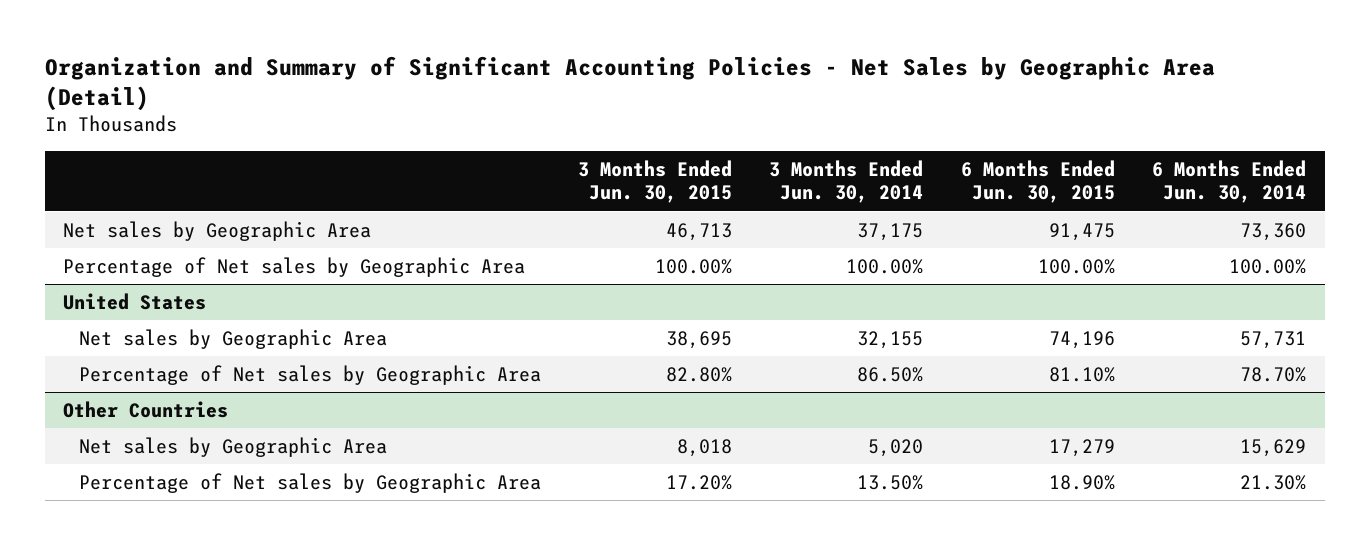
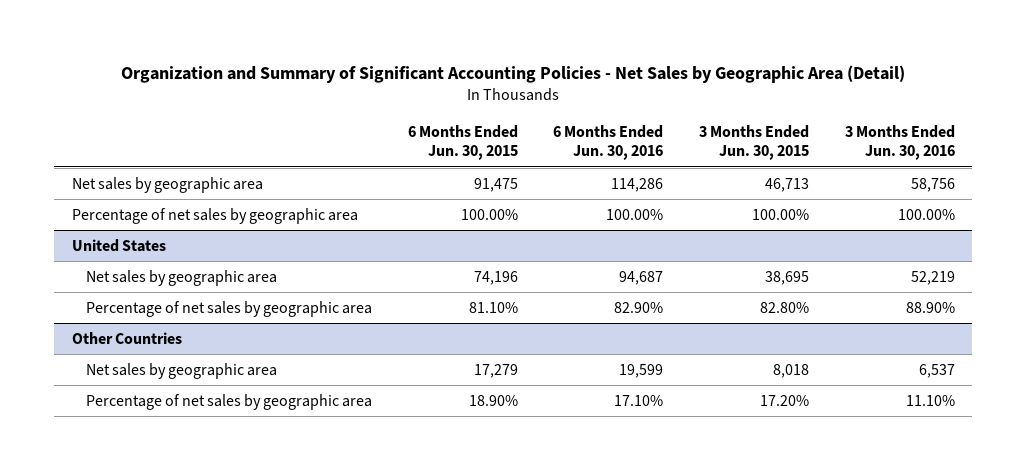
[769,159,924,204] 3 Months Ended Jun. 30, 2014 -> none
[1151,159,1306,204] 6 Months Ended Jun. 30, 2014 -> none
none -> [553,124,664,161] 6 Months Ended Jun. 30, 2016
none -> [844,124,955,161] 3 Months Ended Jun. 30, 2016
[63,220,372,241] Net sales by Geographic Area -> [72,176,264,193] Net sales by geographic area
[63,256,526,277] Percentage of Net sales by Geographic Area -> [72,207,359,224] Percentage of net sales by geographic area
[78,328,387,349] Net sales by Geographic Area -> [86,269,278,286] Net sales by geographic area
[78,364,541,385] Percentage of Net sales by Geographic Area -> [86,300,373,317] Percentage of net sales by geographic area
[78,436,387,457] Net sales by Geographic Area -> [86,362,278,379] Net sales by geographic area
[78,472,541,493] Percentage of Net sales by Geographic Area -> [86,393,373,410] Percentage of net sales by geographic area

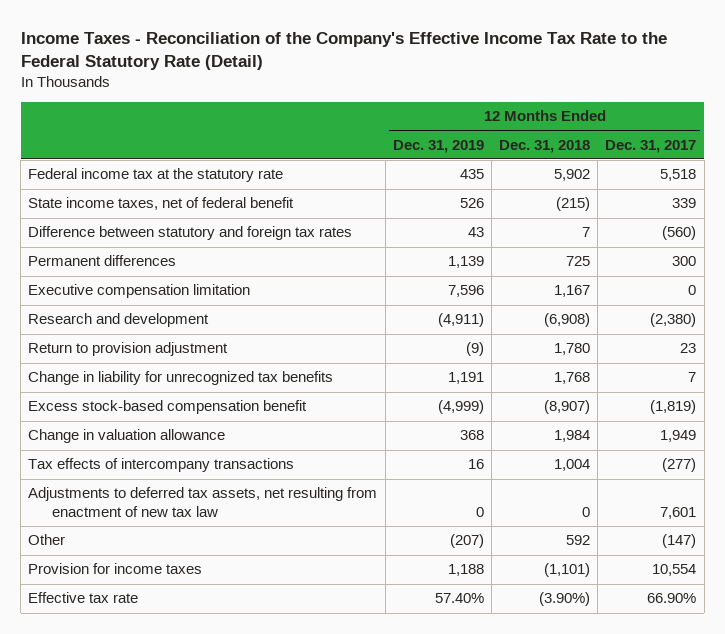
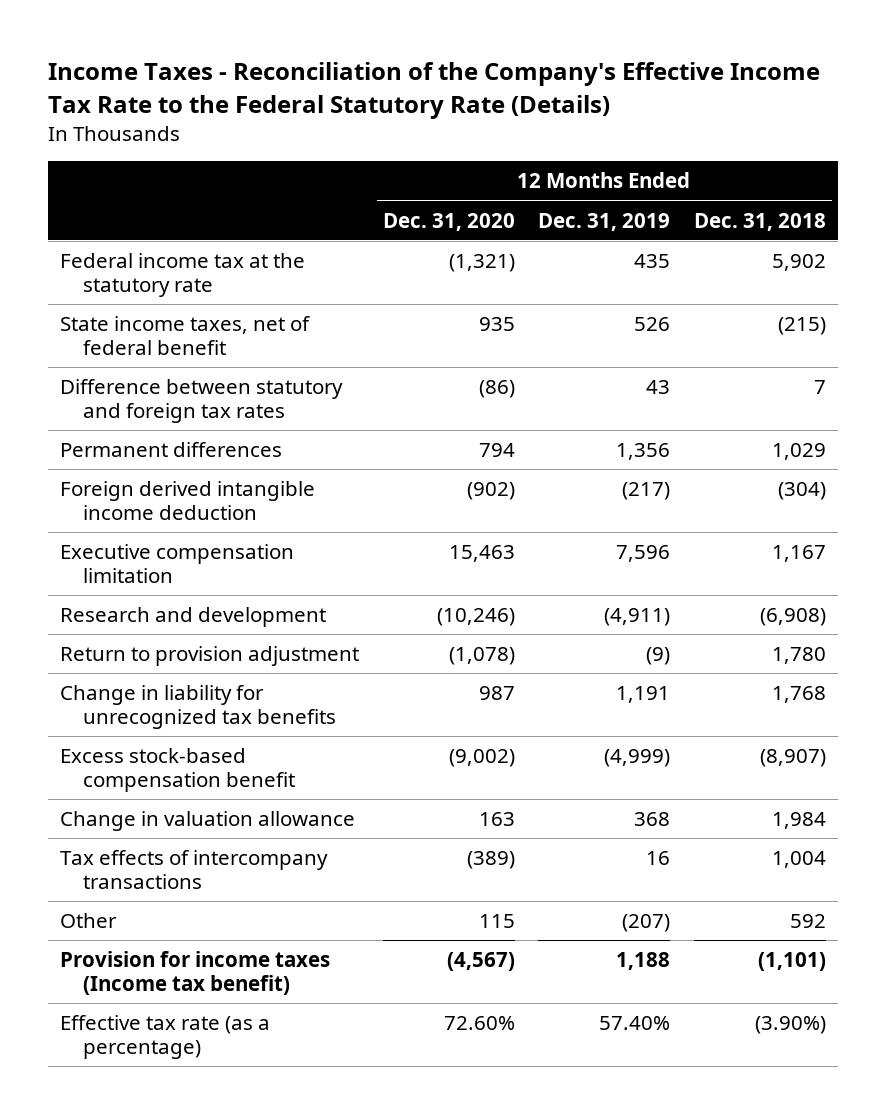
[20,31,667,70] Income Taxes - Reconciliation of the Company's Effective Income Tax Rate to the Federal Statutory Rate (Detail) -> [48,62,821,119] Income Taxes - Reconciliation of the Company's Effective Income Tax Rate to the Federal Statutory Rate (Details)
[605,139,697,153] Dec. 31, 2017 -> none
none -> [382,212,515,231] Dec. 31, 2020
[447,256,484,269] 1,139 -> [616,443,671,461] 1,356
[566,256,591,267] 725 -> [771,443,826,461] 1,029
none -> [59,481,315,521] Foreign derived intangible income deduction
[28,487,378,517] Adjustments to deferred tax assets, net resulting from enactment of new tax law -> none
[28,563,203,575] Provision for income taxes -> [59,951,330,996] Provision for income taxes (Income tax benefit)
[28,592,139,604] Effective tax rate -> [59,1015,270,1060] Effective tax rate (as a percentage)

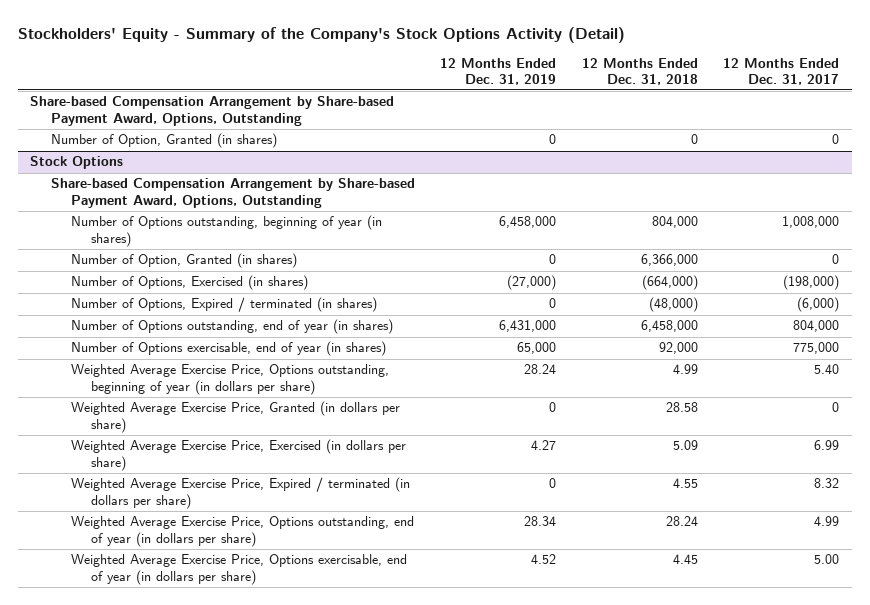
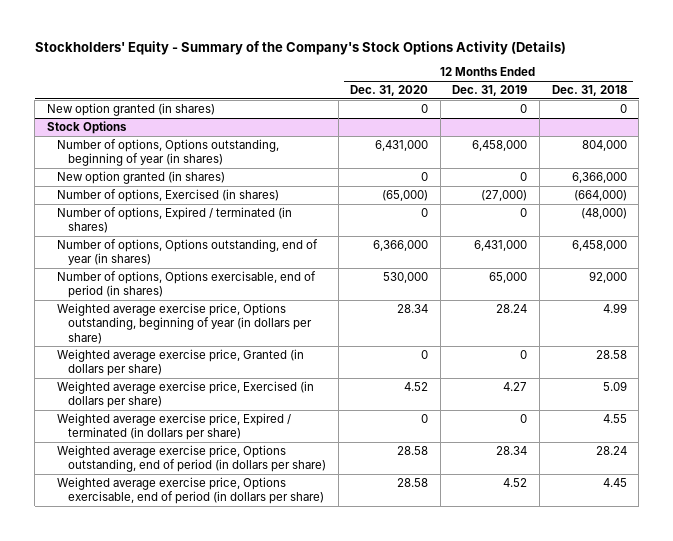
[17,26,625,43] Stockholders' Equity - Summary of the Company's Stock Options Activity (Detail) -> [34,41,566,56] Stockholders' Equity - Summary of the Company's Stock Options Activity (Details)
[723,57,840,85] 12 Months Ended Dec. 31, 2017 -> none
none -> [350,85,429,97] Dec. 31, 2020
[30,96,395,126] Share-based Compensation Arrangement by Share-based Payment Award, Options, Outstanding -> none
[50,133,277,149] Number of Option, Granted (in shares) -> [46,102,215,116] New option granted (in shares)
[50,178,415,208] Share-based Compensation Arrangement by Share-based Payment Award, Options, Outstanding -> none
[70,215,382,247] Number of Options outstanding, beginning of year (in shares) -> [57,138,280,167] Number of options, Options outstanding, beginning of year (in shares)
[70,253,297,269] Number of Option, Granted (in shares) -> [57,170,226,184] New option granted (in shares)
[70,275,308,291] Number of Options, Exercised (in shares) -> [57,188,280,202] Number of options, Exercised (in shares)
[70,297,377,313] Number of Options, Expired / terminated (in shares) -> [57,206,293,234] Number of options, Expired / terminated (in shares)
[70,319,393,335] Number of Options outstanding, end of year (in shares) -> [57,238,319,266] Number of options, Options outstanding, end of year (in shares)
[70,341,386,357] Number of Options exercisable, end of year (in shares) -> [57,270,317,299] Number of options, Options exercisable, end of period (in shares)
[70,364,389,395] Weighted Average Exercise Price, Options outstanding, beginning of year (in dollars per share) -> [57,302,312,344] Weighted average exercise price, Options outstanding, beginning of year (in dollars per share)
[70,401,400,433] Weighted Average Exercise Price, Granted (in dollars per share) -> [57,348,305,377] Weighted average exercise price, Granted (in dollars per share)
[70,439,406,471] Weighted Average Exercise Price, Exercised (in dollars per share) -> [57,380,315,409] Weighted average exercise price, Exercised (in dollars per share)
[70,477,410,509] Weighted Average Exercise Price, Expired / terminated (in dollars per share) -> [57,412,292,441] Weighted average exercise price, Expired / terminated (in dollars per share)
[70,516,414,547] Weighted Average Exercise Price, Options outstanding, end of year (in dollars per share) -> [57,444,326,473] Weighted average exercise price, Options outstanding, end of period (in dollars per share)
[70,554,407,585] Weighted Average Exercise Price, Options exercisable, end of year (in dollars per share) -> [57,476,324,505] Weighted average exercise price, Options exercisable, end of period (in dollars per share)

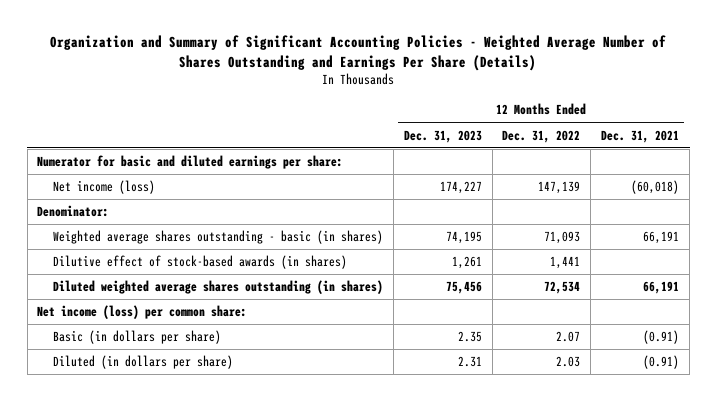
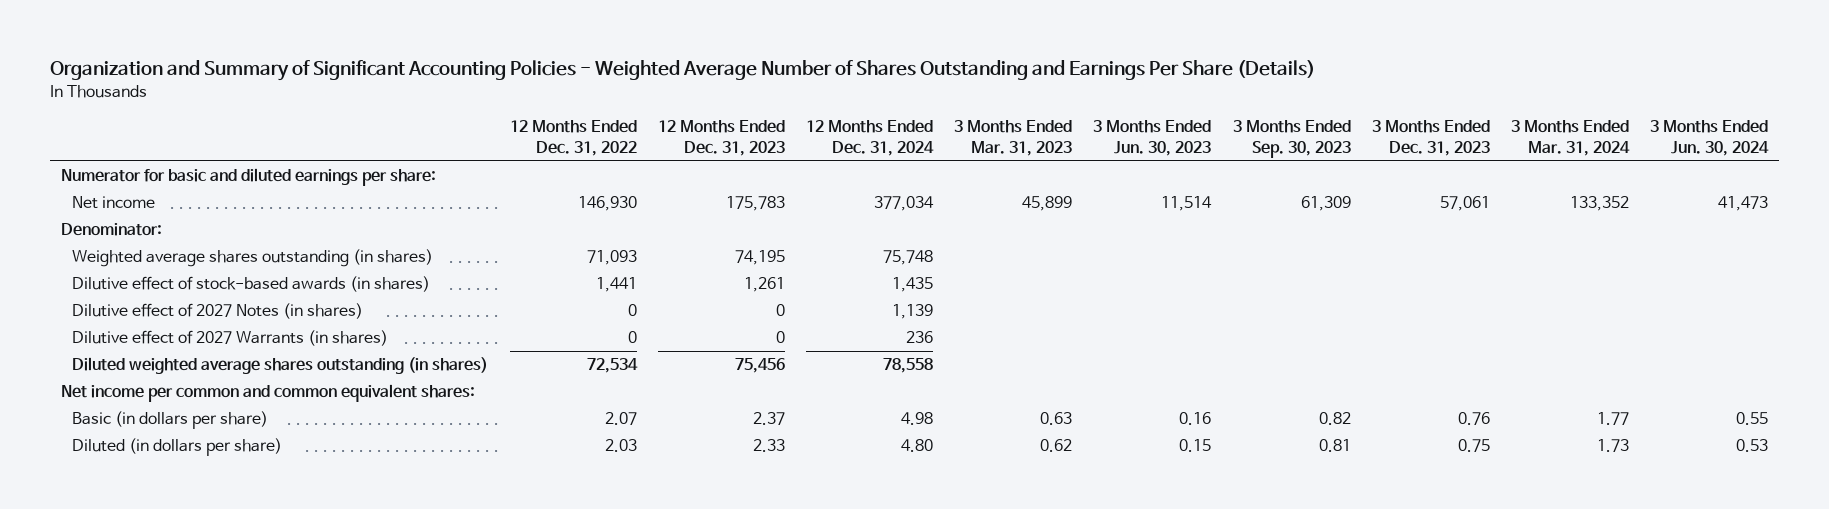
[601,129,680,143] Dec. 31, 2021 -> none
none -> [806,120,935,156] 12 Months Ended Dec. 31, 2024
none -> [954,120,1073,156] 3 Months Ended Mar. 31, 2023
none -> [1093,120,1212,156] 3 Months Ended Jun. 30, 2023
none -> [1232,120,1351,158] 3 Months Ended Sep. 30, 2023
none -> [1371,120,1490,156] 3 Months Ended Dec. 31, 2023
none -> [1511,120,1631,156] 3 Months Ended Mar. 31, 2024
none -> [1650,120,1770,156] 3 Months Ended Jun. 30, 2024
[52,180,155,195] Net income (loss) -> [72,196,156,210] Net income
[439,181,482,195] 174,227 -> [725,196,785,212] 175,783
[538,181,581,195] 147,139 -> [577,196,637,212] 146,930
[52,230,383,245] Weighted average shares outstanding - basic (in shares) -> [72,249,434,268] Weighted average shares outstanding (in shares)
none -> [72,303,364,320] Dilutive effect of 2027 Notes (in shares)
none -> [72,330,389,347] Dilutive effect of 2027 Warrants (in shares)
[37,305,248,320] Net income (loss) per common share: -> [60,384,475,403] Net income per common and common equivalent shares:
[457,331,482,343] 2.35 -> [752,412,785,426] 2.37
[457,356,482,368] 2.31 -> [752,439,785,453] 2.33

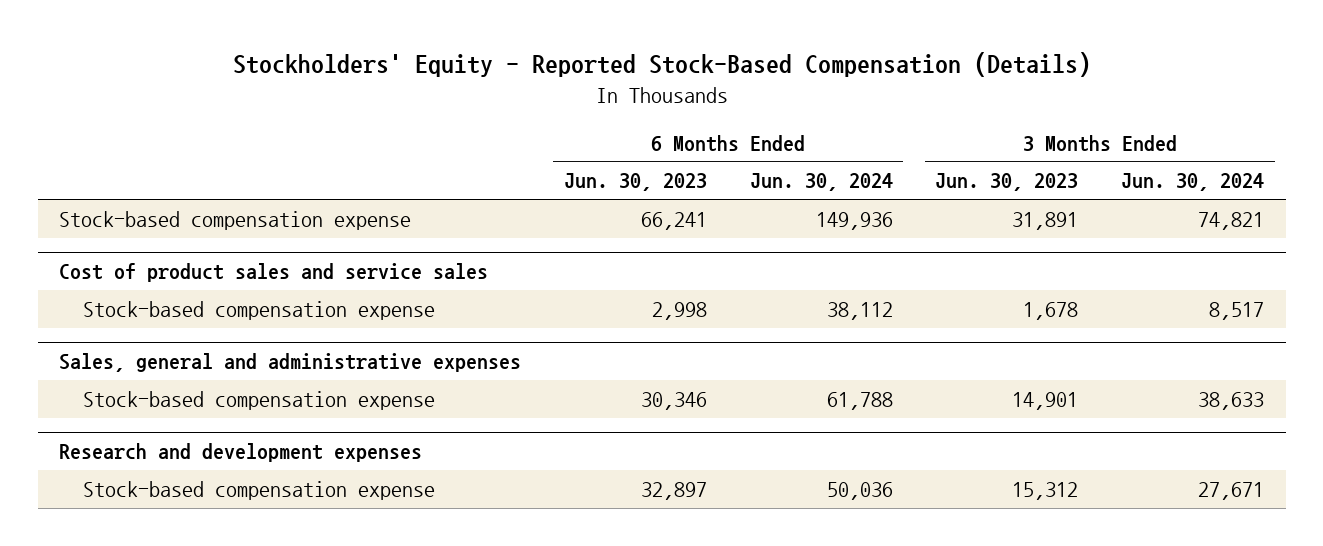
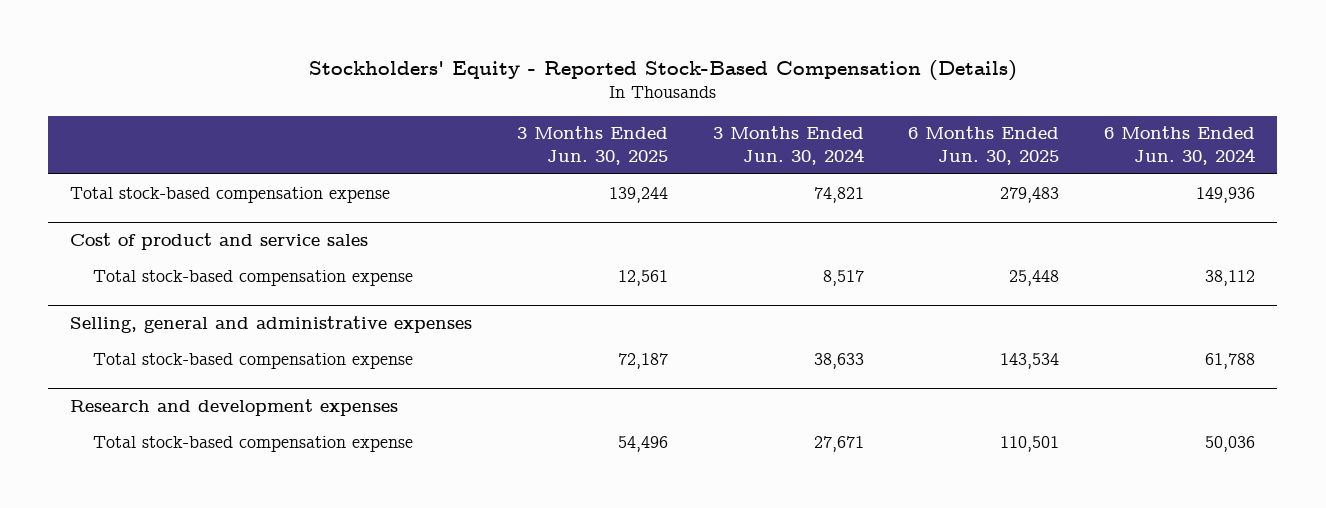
[563,173,707,192] Jun. 30, 2023 -> none
[935,173,1079,192] Jun. 30, 2023 -> none
none -> [517,126,669,165] 3 Months Ended Jun. 30, 2025
none -> [908,126,1060,165] 6 Months Ended Jun. 30, 2025
[59,210,412,230] Stock-based compensation expense -> [70,186,391,203] Total stock-based compensation expense
[59,263,489,283] Cost of product sales and service sales -> [70,232,369,250] Cost of product and service sales
[83,300,436,320] Stock-based compensation expense -> [92,269,413,286] Total stock-based compensation expense
[59,353,522,373] Sales, general and administrative expenses -> [70,315,473,333] Selling, general and administrative expenses
[83,390,436,410] Stock-based compensation expense -> [92,352,413,369] Total stock-based compensation expense
[83,480,436,500] Stock-based compensation expense -> [92,435,413,452] Total stock-based compensation expense

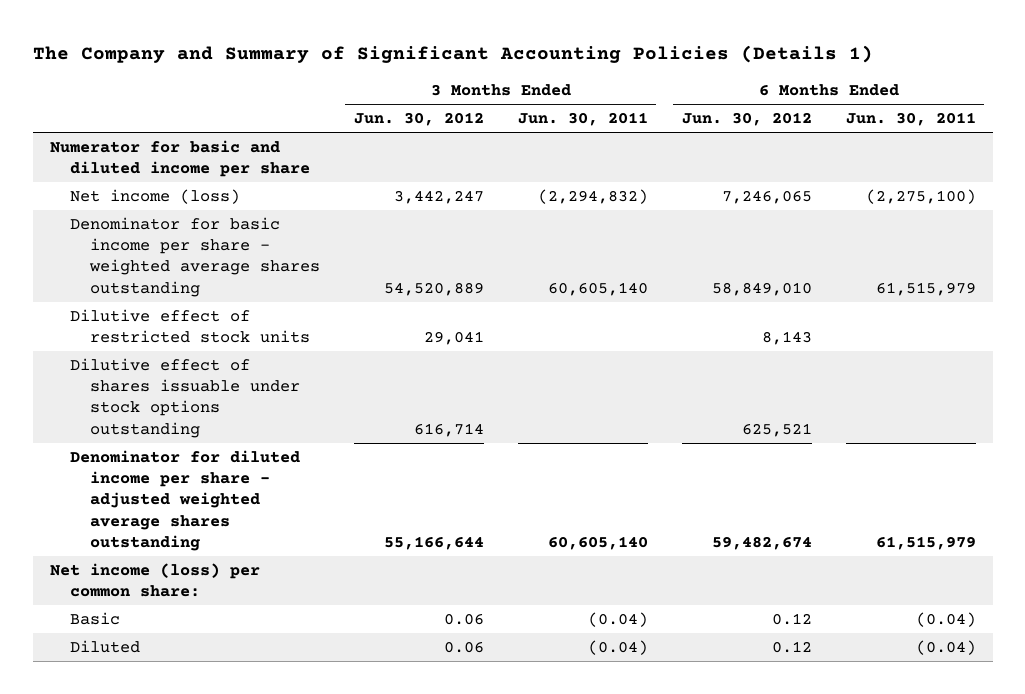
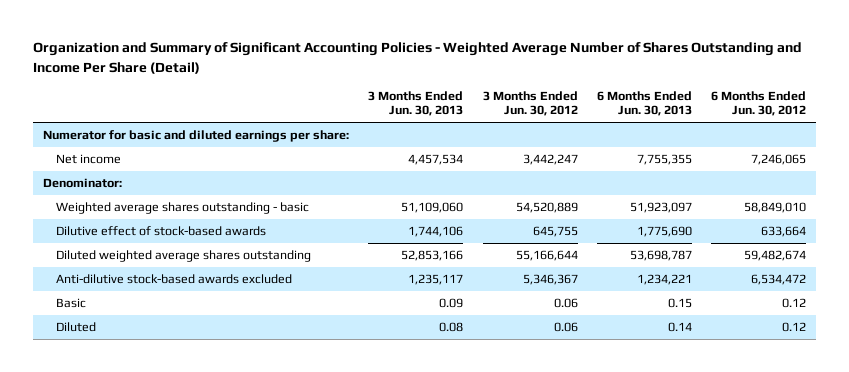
[32,45,873,64] The Company and Summary of Significant Accounting Policies (Details 1) -> [33,42,803,74] Organization and Summary of Significant Accounting Policies - Weighted Average Number of Shares Outstanding and Income Per Share (Detail)
[517,112,648,127] Jun. 30, 2011 -> none
[845,112,976,127] Jun. 30, 2011 -> none
none -> [368,90,464,117] 3 Months Ended Jun. 30, 2013
none -> [596,90,692,117] 6 Months Ended Jun. 30, 2013
[69,308,310,344] Dilutive effect of restricted stock units -> none
[49,562,260,598] Net income (loss) per common share: -> none
[49,139,310,178] Numerator for basic and diluted income per share -> [42,130,349,143] Numerator for basic and diluted earnings per share:
[69,188,240,204] Net income (loss) -> [55,154,121,165] Net income
none -> [42,178,122,189] Denominator:
[69,216,320,297] Denominator for basic income per share - weighted average shares outstanding -> [55,202,309,215] Weighted average shares outstanding - basic
[69,357,300,438] Dilutive effect of shares issuable under stock options outstanding -> [55,226,266,237] Dilutive effect of stock-based awards
[413,422,484,437] 616,714 -> [532,226,578,238] 645,755
[741,422,812,437] 625,521 -> [761,226,807,238] 633,664
[69,449,300,551] Denominator for diluted income per share - adjusted weighted average shares outstanding -> [55,250,311,263] Diluted weighted average shares outstanding
none -> [55,274,292,285] Anti-dilutive stock-based awards excluded

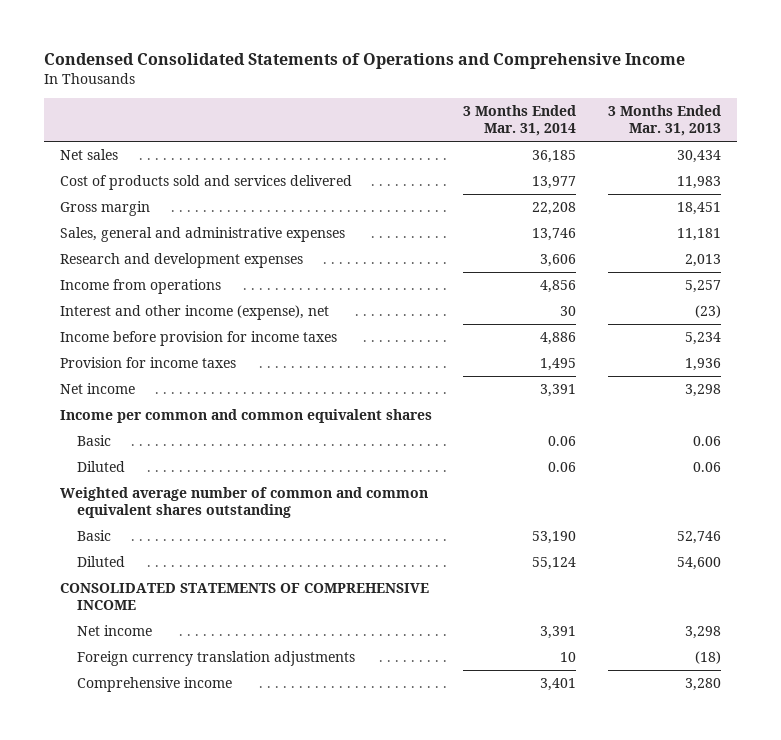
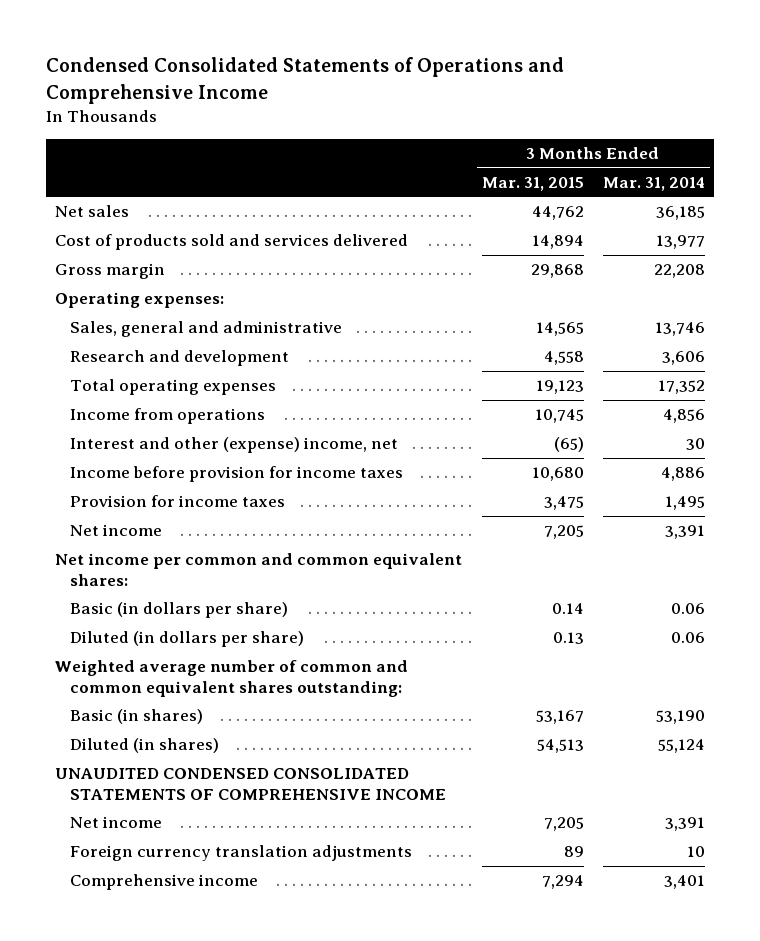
[607,105,721,137] 3 Months Ended Mar. 31, 2013 -> none
none -> [481,176,584,191] Mar. 31, 2015
none -> [55,292,225,309] Operating expenses:
[59,227,345,243] Sales, general and administrative expenses -> [69,321,342,338] Sales, general and administrative
[59,253,303,269] Research and development expenses -> [69,350,289,367] Research and development
none -> [69,379,276,396] Total operating expenses
[59,305,329,321] Interest and other income (expense), net -> [69,437,398,454] Interest and other (expense) income, net
[59,409,432,424] Income per common and common equivalent shares -> [55,553,463,586] Net income per common and common equivalent shares:
[76,435,111,447] Basic -> [69,602,288,619] Basic (in dollars per share)
[76,461,125,473] Diluted -> [69,631,304,648] Diluted (in dollars per share)
[59,487,428,519] Weighted average number of common and common equivalent shares outstanding -> [55,660,409,697] Weighted average number of common and common equivalent shares outstanding:
[76,530,111,542] Basic -> [69,709,203,725] Basic (in shares)
[76,556,125,568] Diluted -> [69,738,219,754] Diluted (in shares)
[59,583,429,611] CONSOLIDATED STATEMENTS OF COMPREHENSIVE INCOME -> [55,768,446,800] UNAUDITED CONDENSED CONSOLIDATED STATEMENTS OF COMPREHENSIVE INCOME

